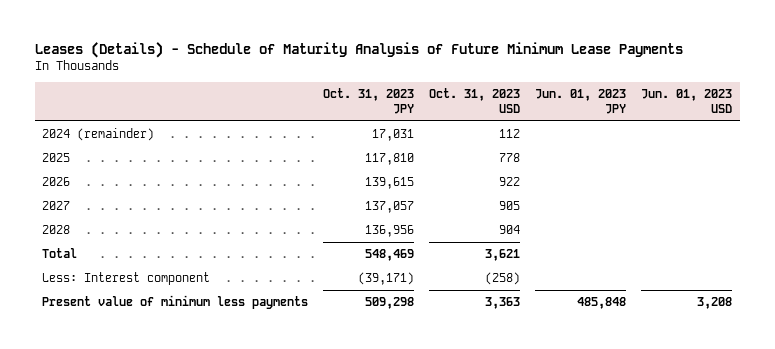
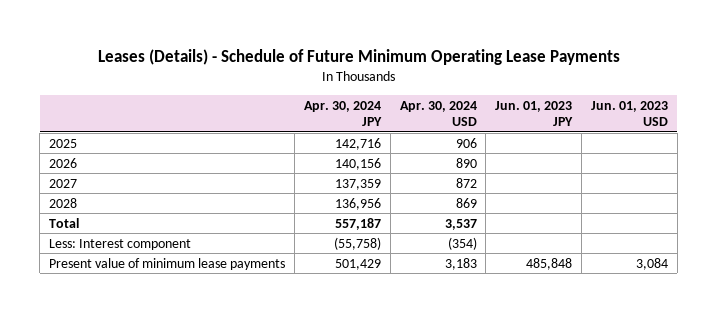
[34,41,683,58] Leases (Details) - Schedule of Maturity Analysis of Future Minimum Lease Payments -> [97,48,620,65] Leases (Details) - Schedule of Future Minimum Operating Lease Payments
[323,88,415,115] Oct. 31, 2023 JPY -> none
[429,88,521,114] Oct. 31, 2023 USD -> none
none -> [303,100,382,127] Apr. 30, 2024 JPY
none -> [399,100,477,127] Apr. 30, 2024 USD
[42,128,155,142] 2024 (remainder) -> none
[42,295,309,310] Present value of minimum less payments -> [49,257,286,270] Present value of minimum lease payments
[697,297,733,310] 3,208 -> [636,257,669,270] 3,084

